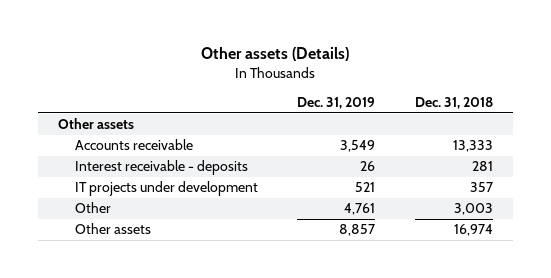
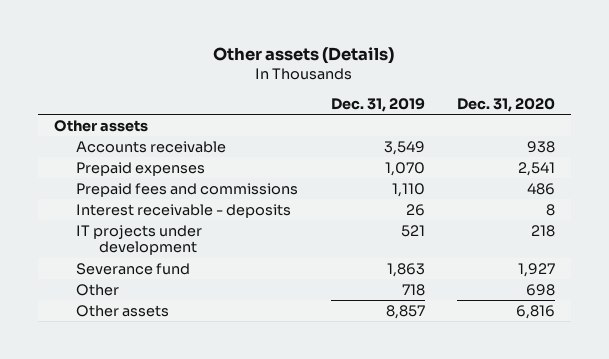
[415,97,494,110] Dec. 31, 2018 -> none
none -> [456,98,555,113] Dec. 31, 2020
none -> [76,161,206,176] Prepaid expenses
none -> [76,182,299,197] Prepaid fees and commissions
none -> [76,262,191,275] Severance fund
[344,203,376,216] 4,761 -> [401,283,425,296] 718

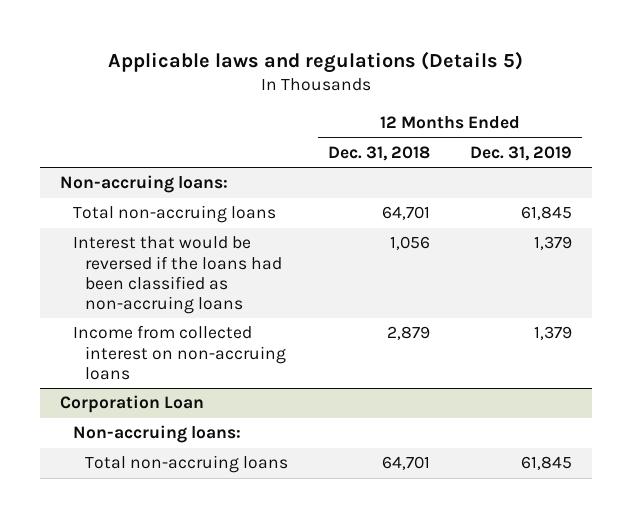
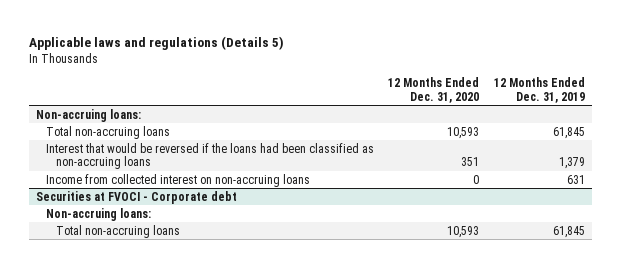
[328,145,431,161] Dec. 31, 2018 -> none
none -> [388,77,480,103] 12 Months Ended Dec. 31, 2020
[533,326,572,341] 1,379 -> [566,174,585,184] 631
[59,395,204,414] Corporation Loan -> [35,190,237,204] Securities at FVOCI - Corporate debt

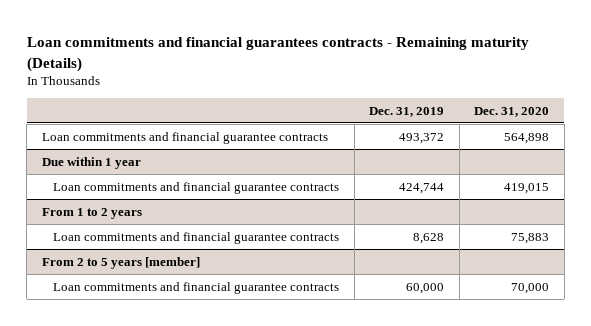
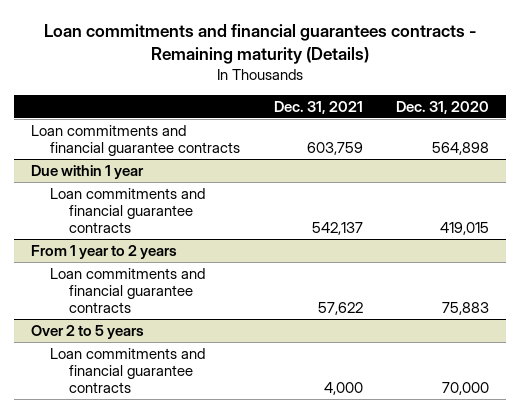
[369,106,445,117] Dec. 31, 2019 -> none
none -> [273,100,363,114] Dec. 31, 2021
[41,207,142,219] From 1 to 2 years -> [31,244,178,259] From 1 year to 2 years
[41,256,200,269] From 2 to 5 years [member] -> [31,324,145,339] Over 2 to 5 years

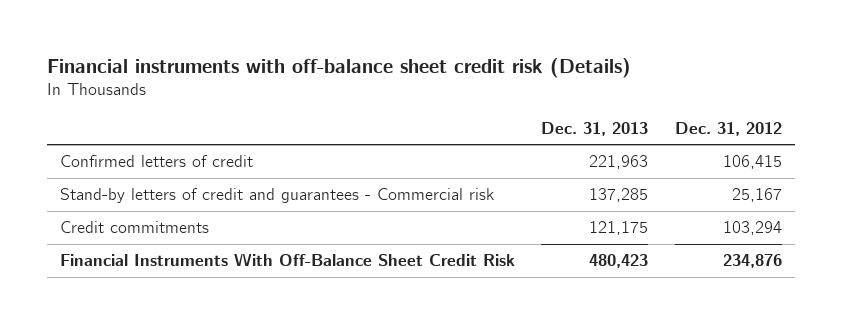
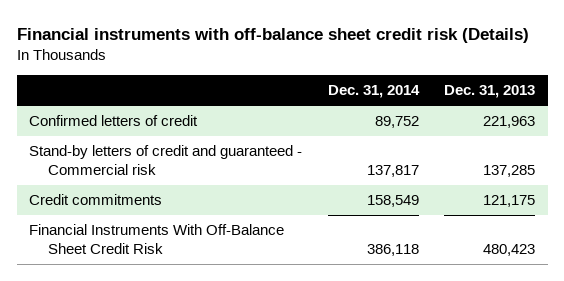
[674,121,782,136] Dec. 31, 2012 -> none
none -> [327,85,420,99] Dec. 31, 2014
[59,188,494,204] Stand-by letters of credit and guarantees - Commercial risk -> [29,145,303,176] Stand-by letters of credit and guaranteed - Commercial risk

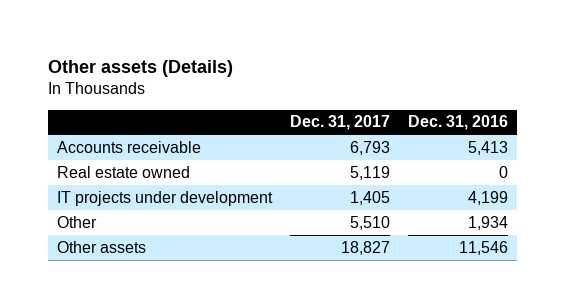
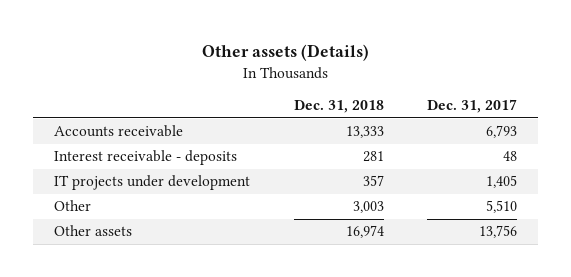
[408,115,509,131] Dec. 31, 2016 -> none
none -> [293,100,384,114] Dec. 31, 2018
[57,165,191,178] Real estate owned -> none
none -> [54,150,238,166] Interest receivable - deposits
[341,240,391,255] 18,827 -> [478,225,517,239] 13,756

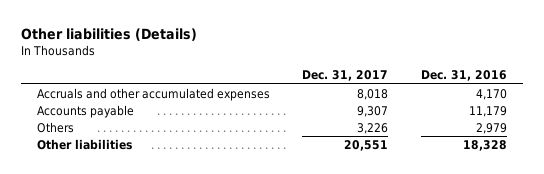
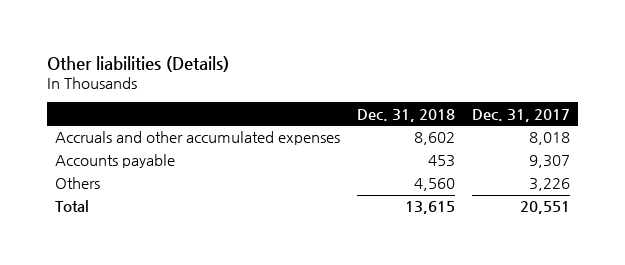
[420,70,507,82] Dec. 31, 2016 -> none
none -> [357,108,456,122] Dec. 31, 2018
[37,138,133,150] Other liabilities -> [55,200,90,213] Total

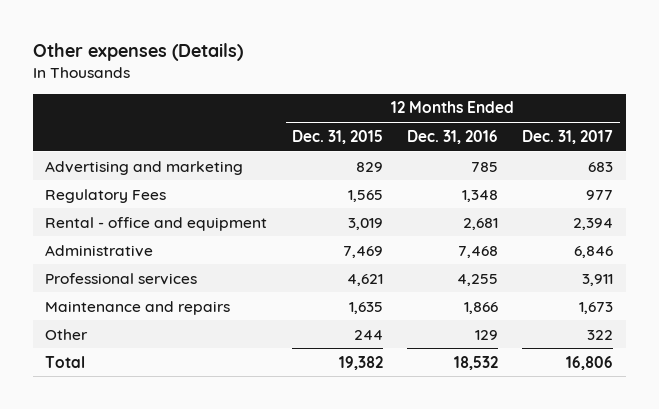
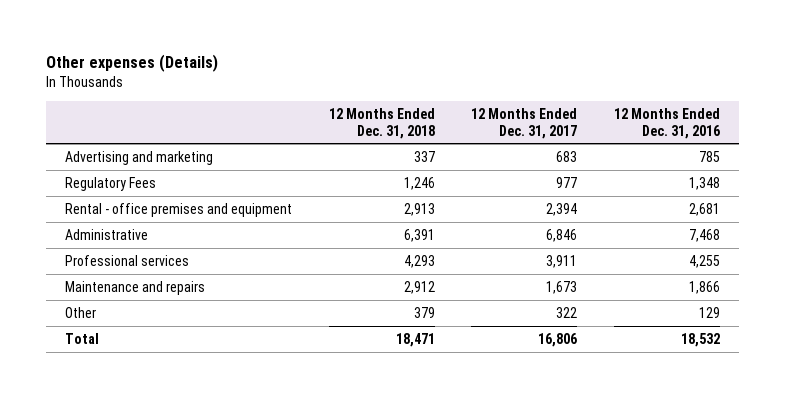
[291,129,383,144] Dec. 31, 2015 -> none
none -> [328,107,435,139] 12 Months Ended Dec. 31, 2018
[45,216,268,231] Rental - office and equipment -> [64,202,292,217] Rental - office premises and equipment

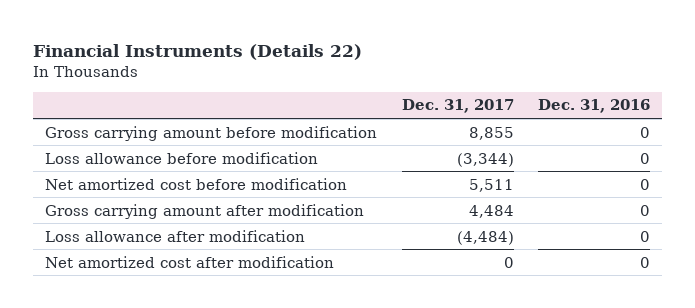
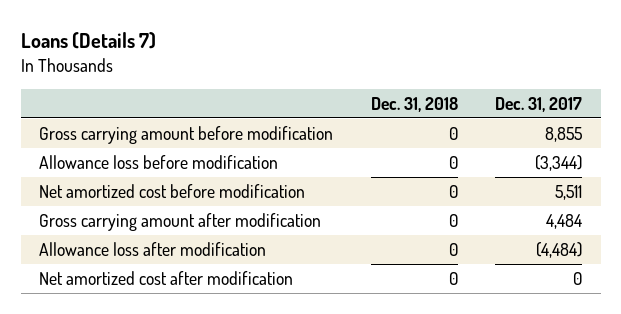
[33,43,363,60] Financial Instruments (Details 22) -> [20,31,156,49] Loans (Details 7)
[537,99,650,114] Dec. 31, 2016 -> none
none -> [370,96,458,112] Dec. 31, 2018
[45,151,319,164] Loss allowance before modification -> [39,154,279,169] Allowance loss before modification
[45,229,306,242] Loss allowance after modification -> [39,241,267,256] Allowance loss after modification

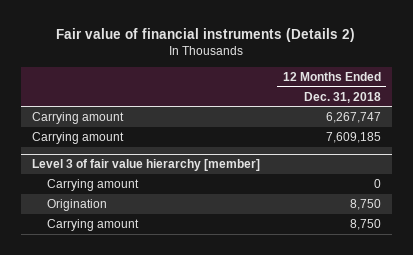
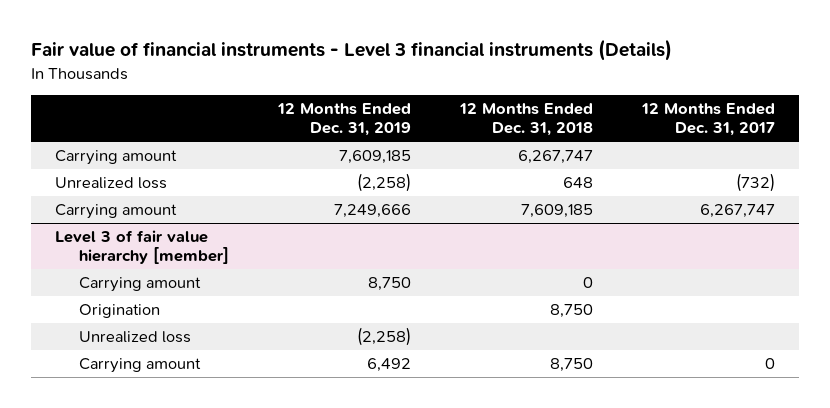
[56,28,356,43] Fair value of financial instruments (Details 2) -> [31,39,673,62] Fair value of financial instruments - Level 3 financial instruments (Details)
none -> [276,103,411,137] 12 Months Ended Dec. 31, 2019
none -> [640,103,775,137] 12 Months Ended Dec. 31, 2017
none -> [55,177,168,190] Unrealized loss
none -> [78,331,191,344] Unrealized loss

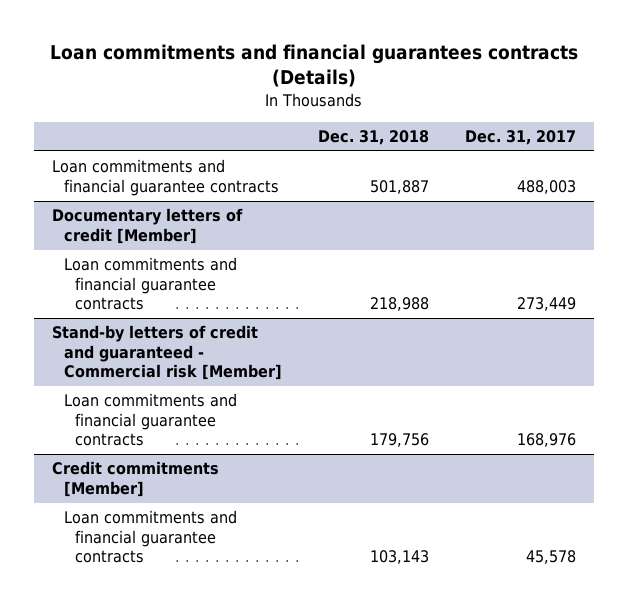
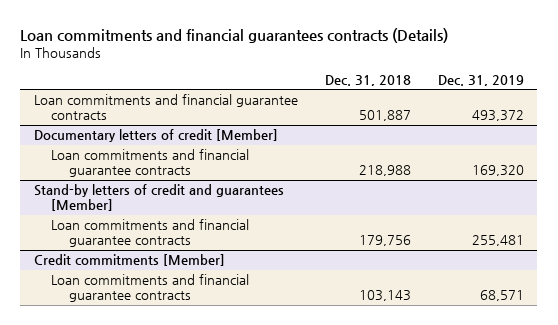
[464,130,576,146] Dec. 31, 2017 -> none
none -> [437,74,524,86] Dec. 31, 2019
[52,325,282,381] Stand-by letters of credit and guaranteed - Commercial risk [Member] -> [33,184,284,212] Stand-by letters of credit and guarantees [Member]

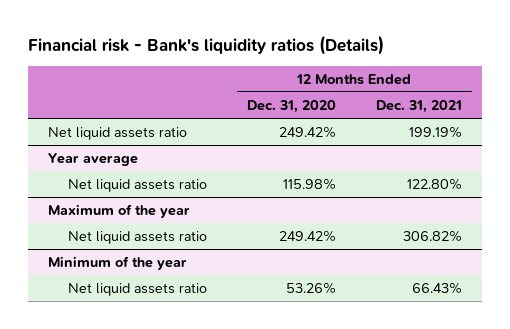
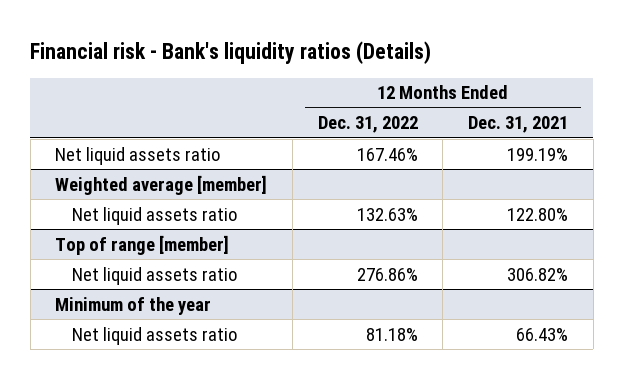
[246,100,336,114] Dec. 31, 2020 -> none
none -> [317,116,418,134] Dec. 31, 2022
[48,153,139,167] Year average -> [55,174,268,195] Weighted average [member]
[48,204,191,219] Maximum of the year -> [55,234,230,255] Top of range [member]

